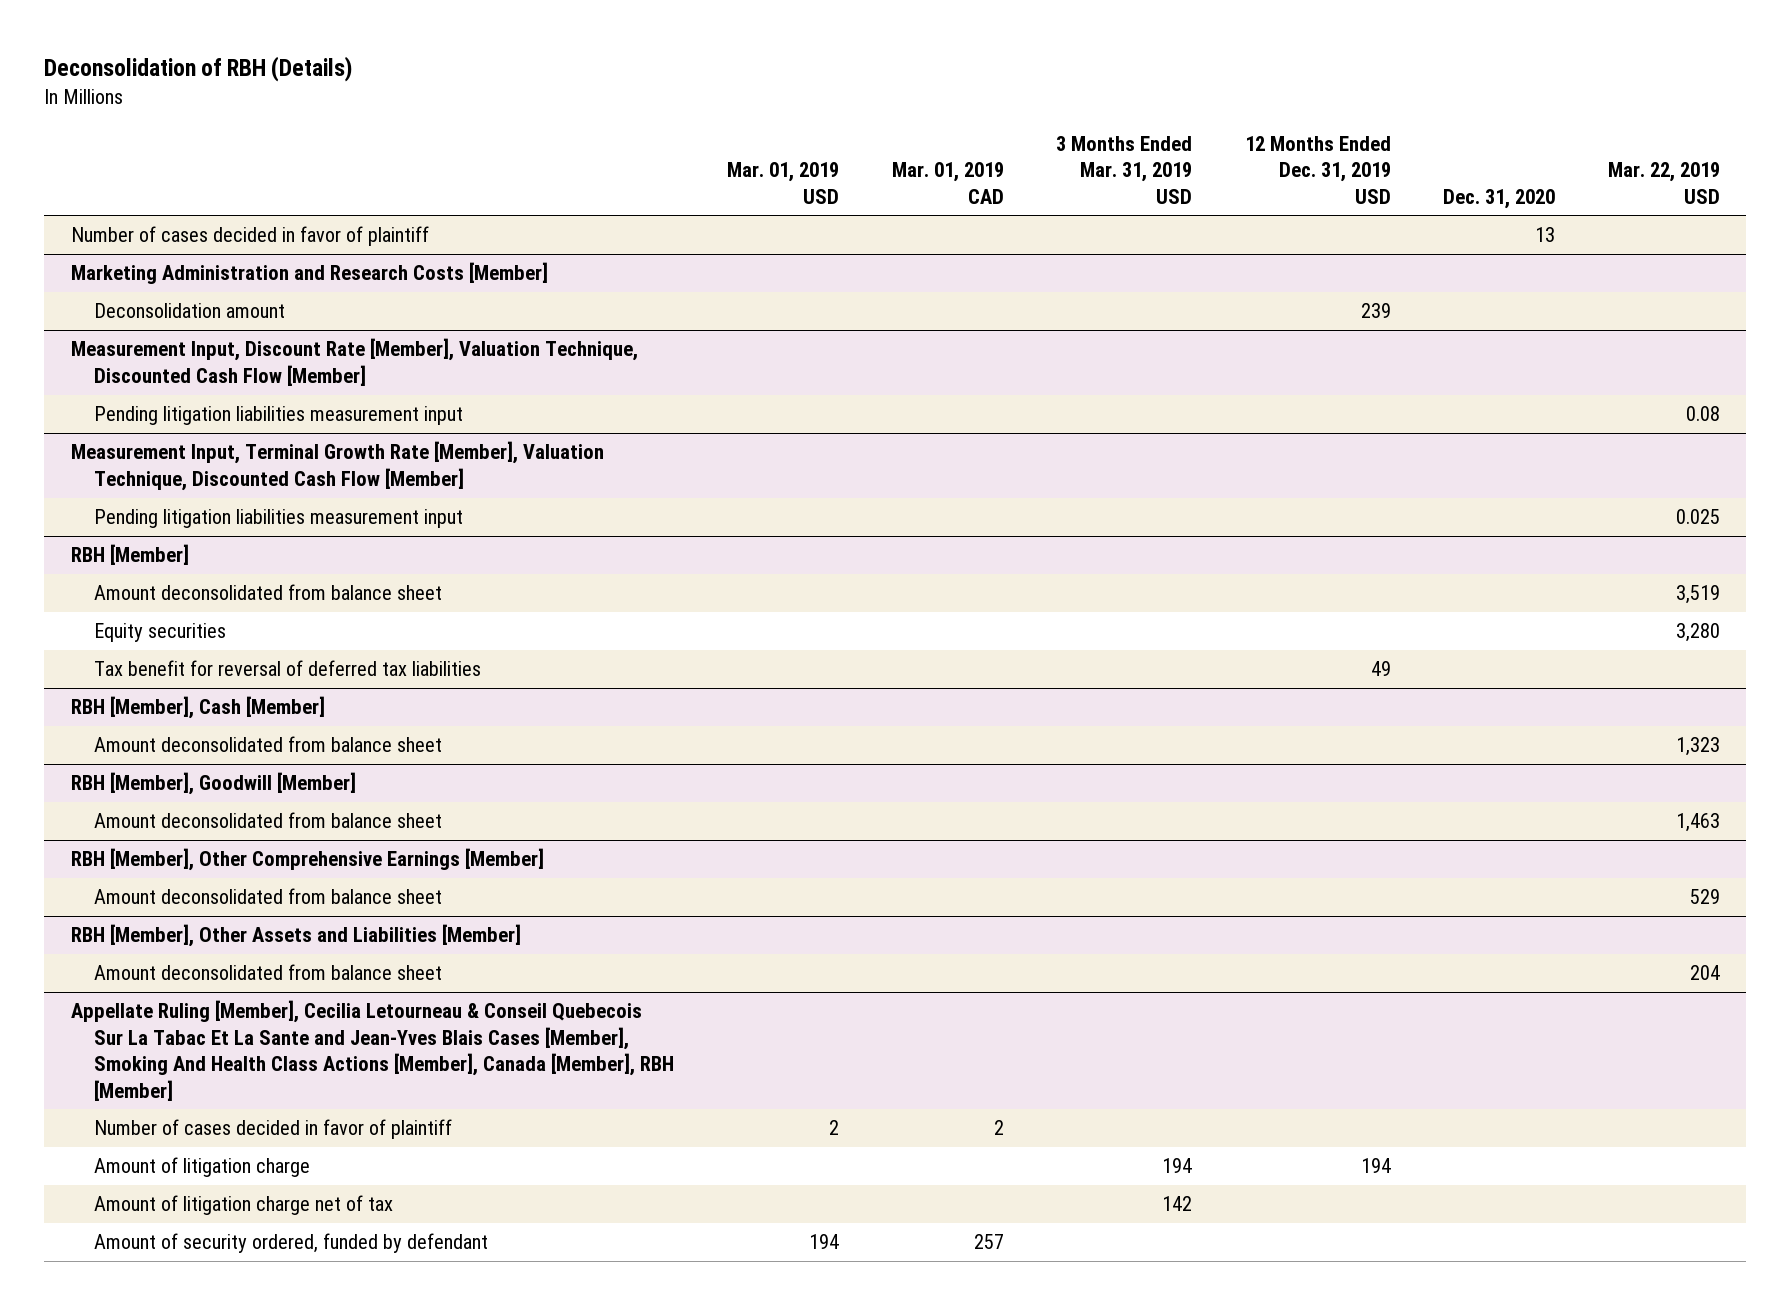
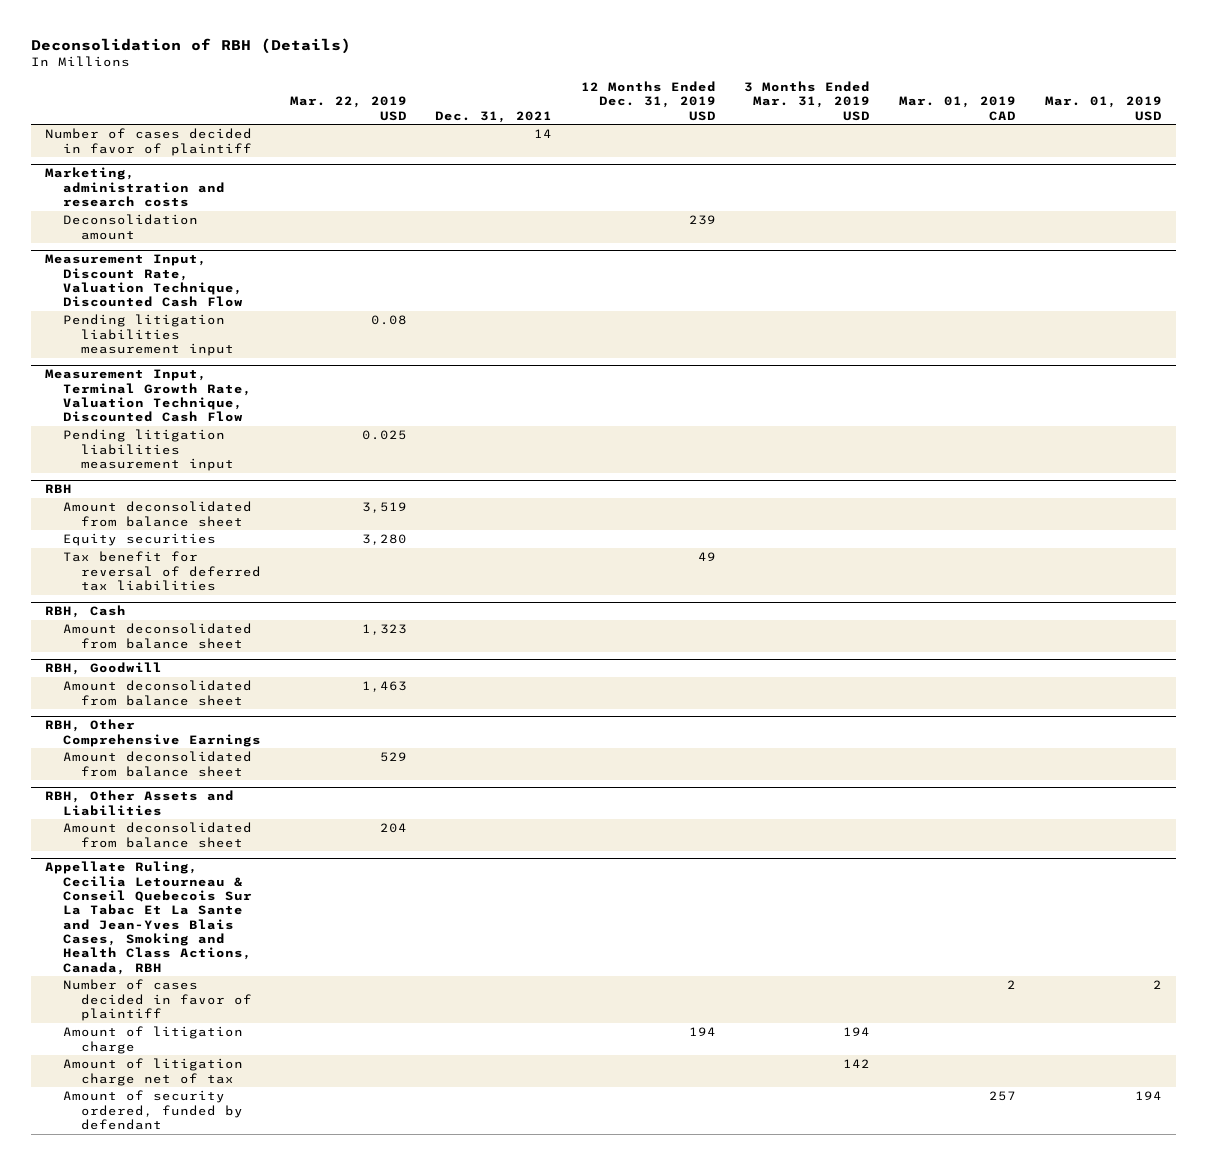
[1443,188,1556,209] Dec. 31, 2020 -> none
none -> [435,110,553,123] Dec. 31, 2021
[70,262,548,285] Marketing Administration and Research Costs [Member] -> [45,167,226,207] Marketing, administration and research costs
[70,338,638,386] Measurement Input, Discount Rate [Member], Valuation Technique, Discounted Cash Flow [Member] -> [45,254,244,308] Measurement Input, Discount Rate, Valuation Technique, Discounted Cash Flow
[70,441,604,491] Measurement Input, Terminal Growth Rate [Member], Valuation Technique, Discounted Cash Flow [Member] -> [45,369,253,423] Measurement Input, Terminal Growth Rate, Valuation Technique, Discounted Cash Flow
[70,544,189,566] RBH [Member] -> [45,484,73,494] RBH
[70,696,325,720] RBH [Member], Cash [Member] -> [45,605,127,619] RBH, Cash
[70,772,356,796] RBH [Member], Goodwill [Member] -> [45,662,163,676] RBH, Goodwill
[70,848,544,872] RBH [Member], Other Comprehensive Earnings [Member] -> [45,719,262,747] RBH, Other Comprehensive Earnings
[70,924,521,948] RBH [Member], Other Assets and Liabilities [Member] -> [45,790,235,816] RBH, Other Assets and Liabilities
[70,1000,675,1101] Appellate Ruling [Member], Cecilia Letourneau & Conseil Quebecois Sur La Tabac Et La Sante and Jean-Yves Blais Cases [Member], Smoking And Health Class Actions [Member], Canada [Member], RBH [Member] -> [45,861,253,975] Appellate Ruling, Cecilia Letourneau & Conseil Quebecois Sur La Tabac Et La Sante and Jean-Yves Blais Cases, Smoking and Health Class Actions, Canada, RBH

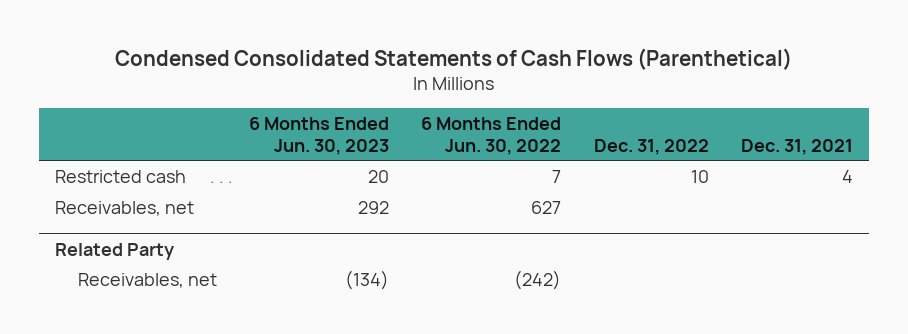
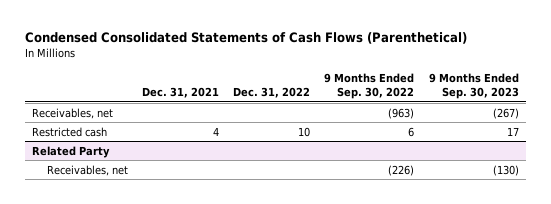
[249,117,390,155] 6 Months Ended Jun. 30, 2023 -> none
[421,117,562,155] 6 Months Ended Jun. 30, 2022 -> none
none -> [324,73,415,100] 9 Months Ended Sep. 30, 2022
none -> [428,73,519,100] 9 Months Ended Sep. 30, 2023
[54,169,186,183] Restricted cash -> [32,126,108,137] Restricted cash

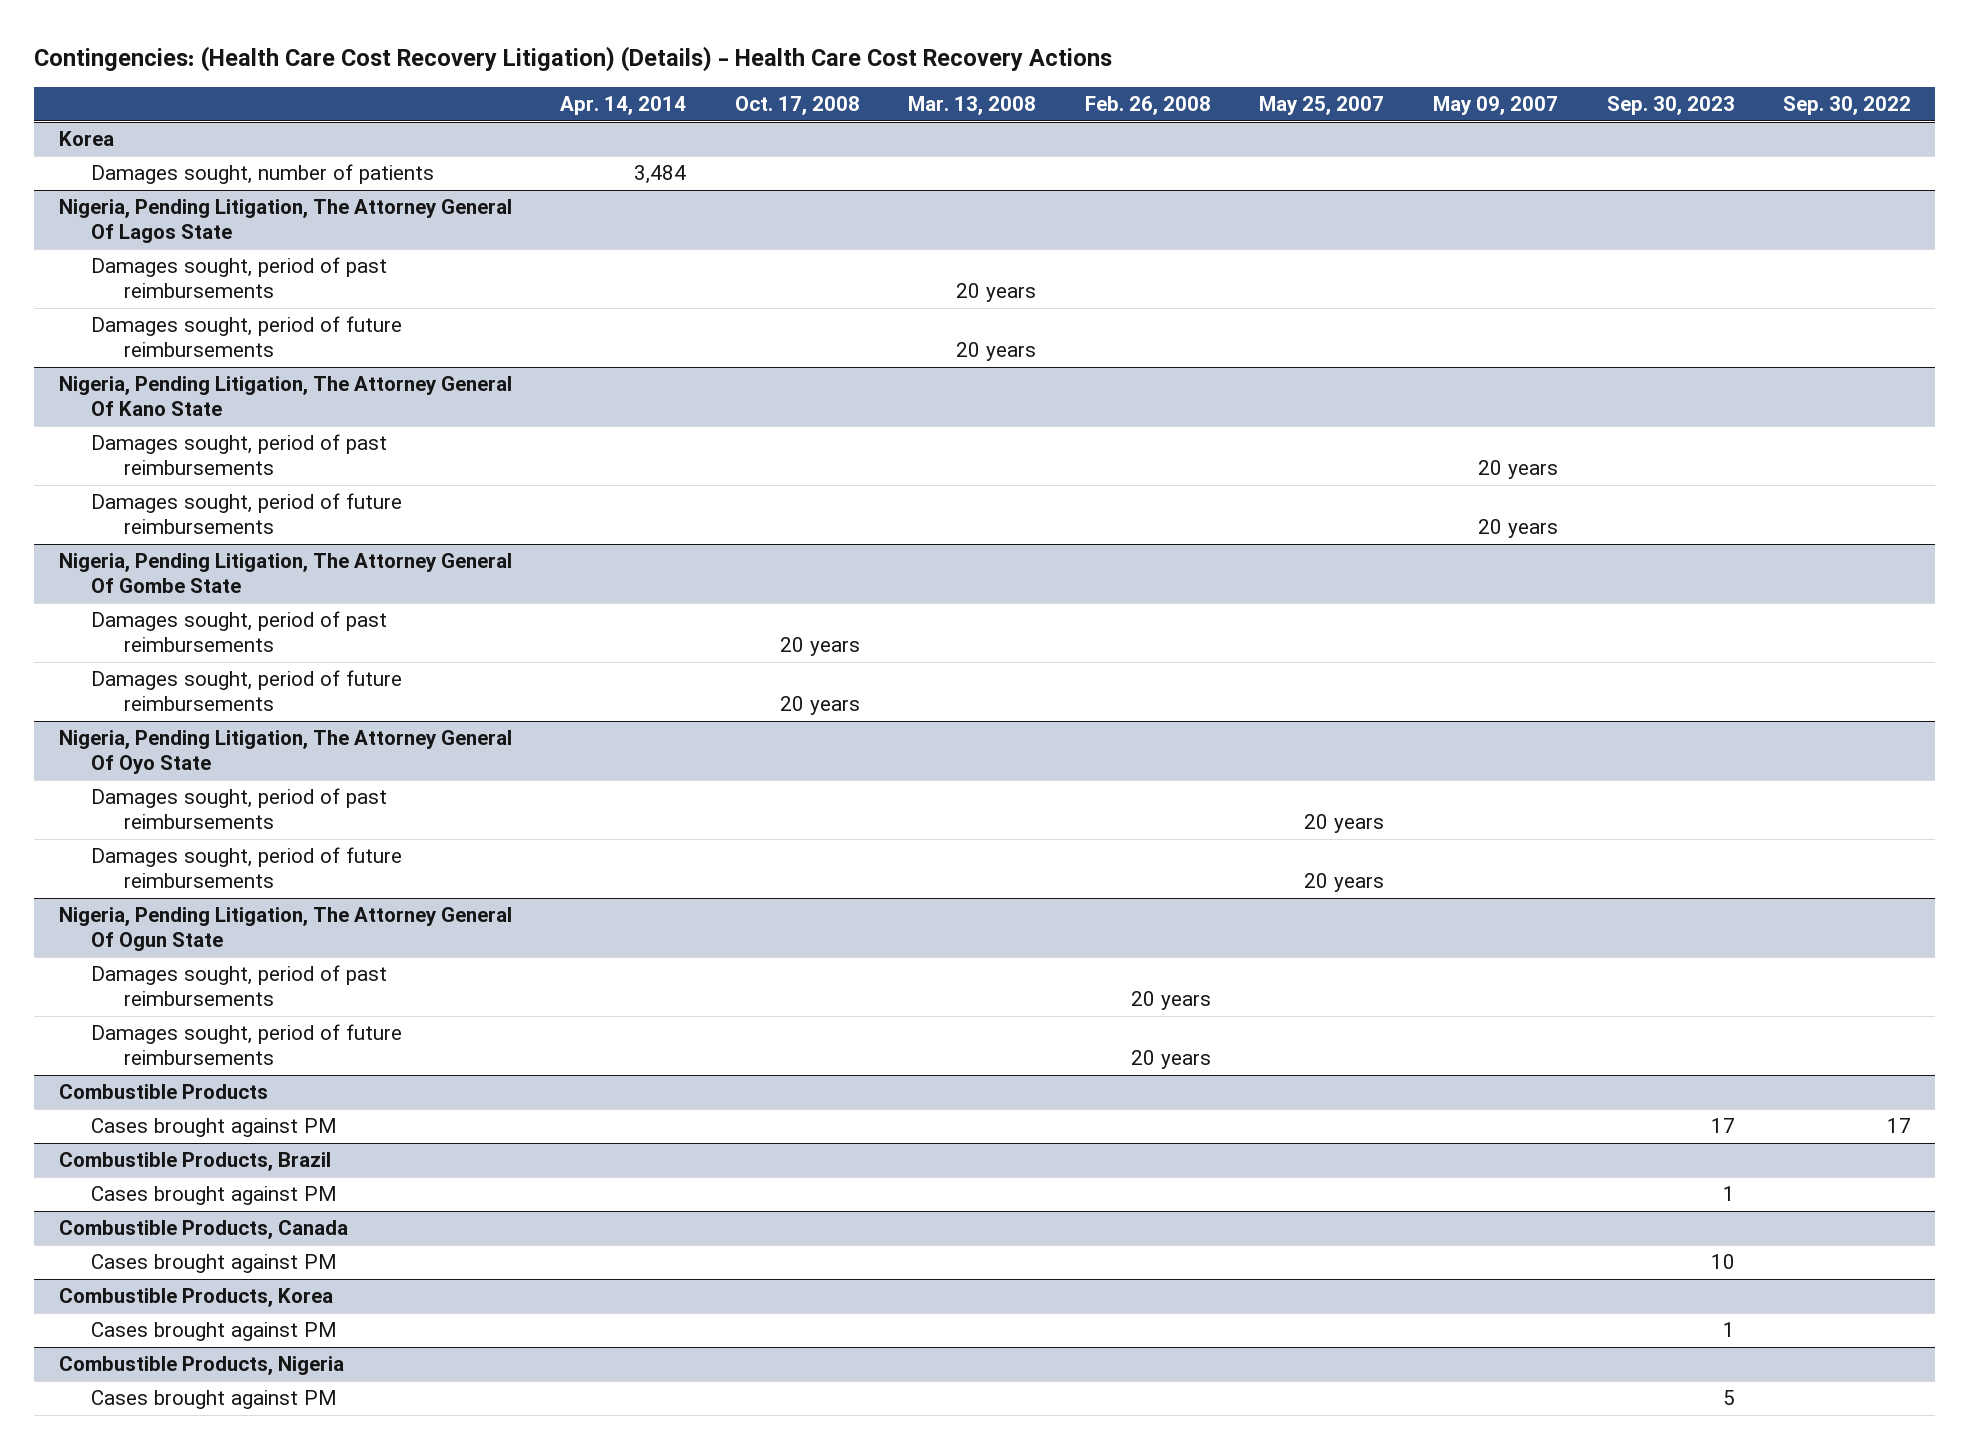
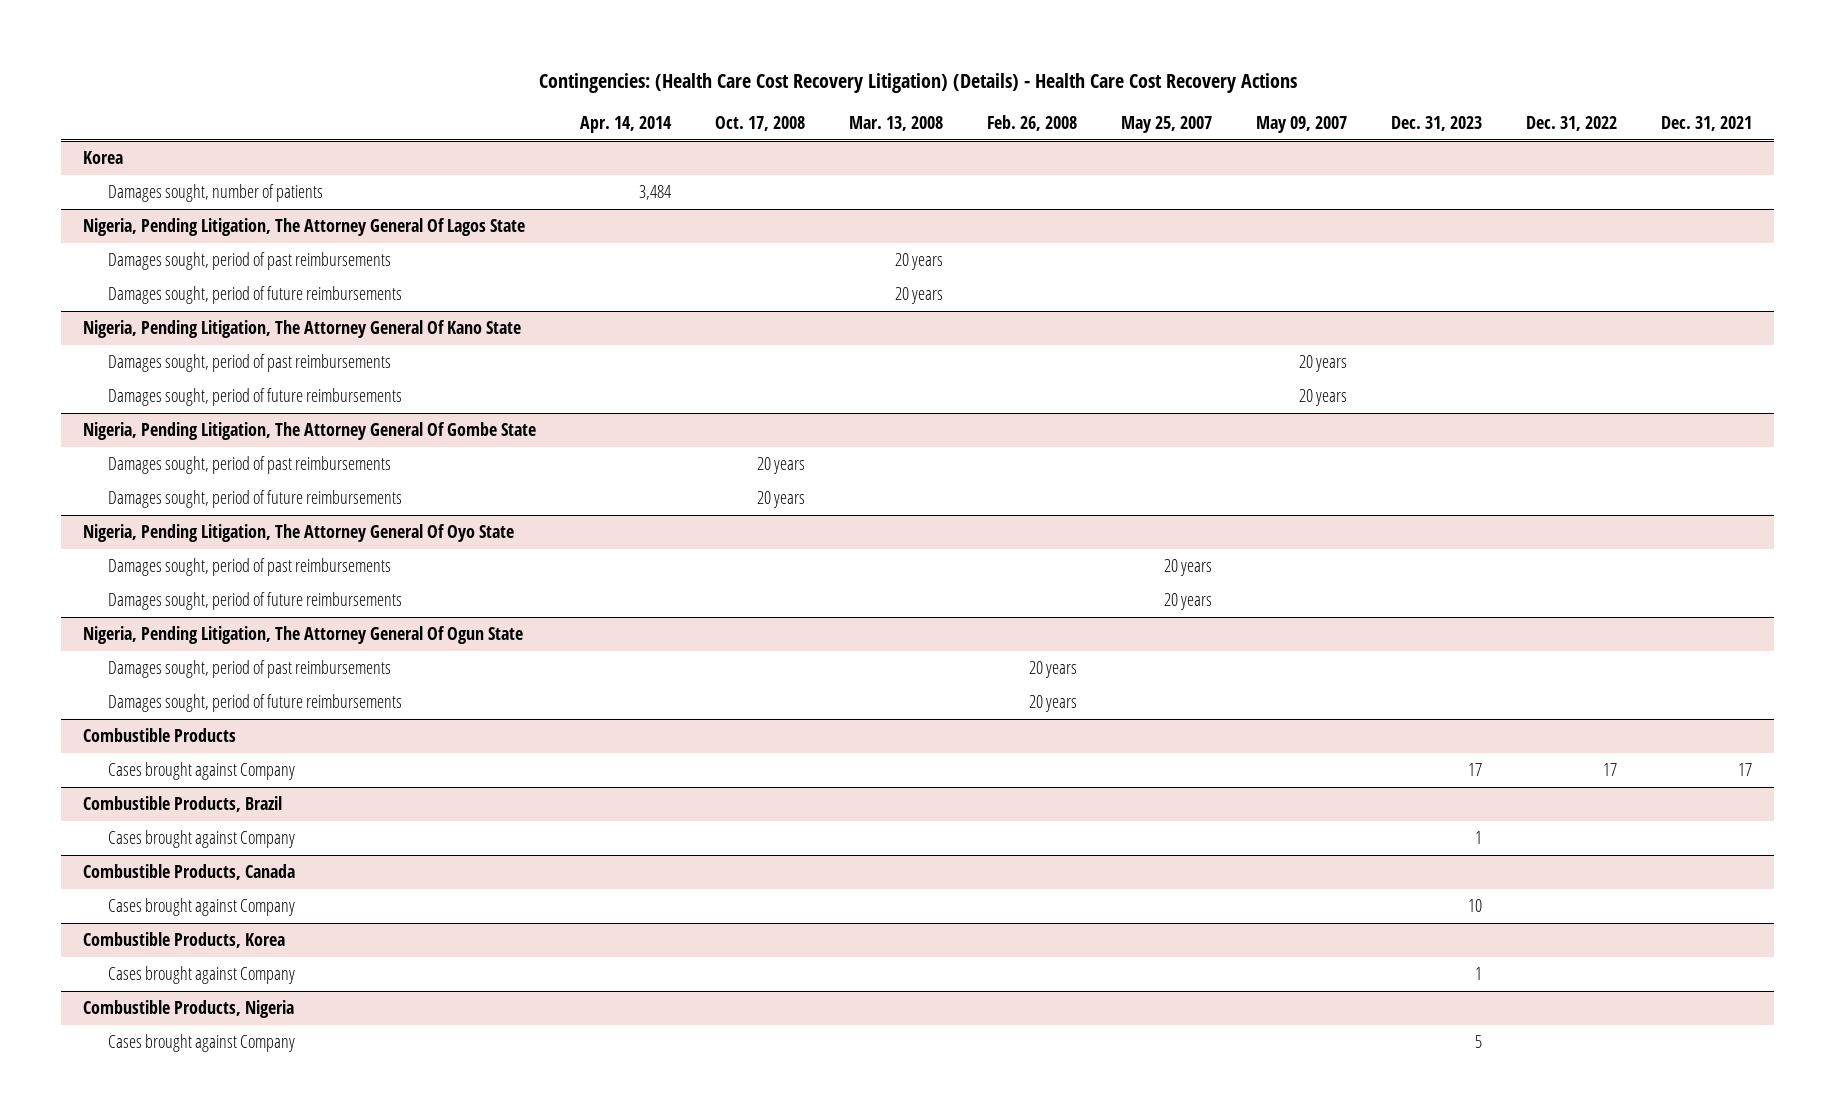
[1606,95,1735,115] Sep. 30, 2023 -> none
[1783,95,1912,115] Sep. 30, 2022 -> none
none -> [1391,115,1483,131] Dec. 31, 2023
none -> [1526,115,1618,131] Dec. 31, 2022
none -> [1661,115,1753,131] Dec. 31, 2021
[91,1118,338,1138] Cases brought against PM -> [108,762,296,781] Cases brought against Company
[91,1186,338,1206] Cases brought against PM -> [108,830,296,849] Cases brought against Company
[91,1254,338,1274] Cases brought against PM -> [108,898,296,917] Cases brought against Company
[91,1322,338,1342] Cases brought against PM -> [108,966,296,985] Cases brought against Company
[91,1390,338,1410] Cases brought against PM -> [108,1034,296,1053] Cases brought against Company

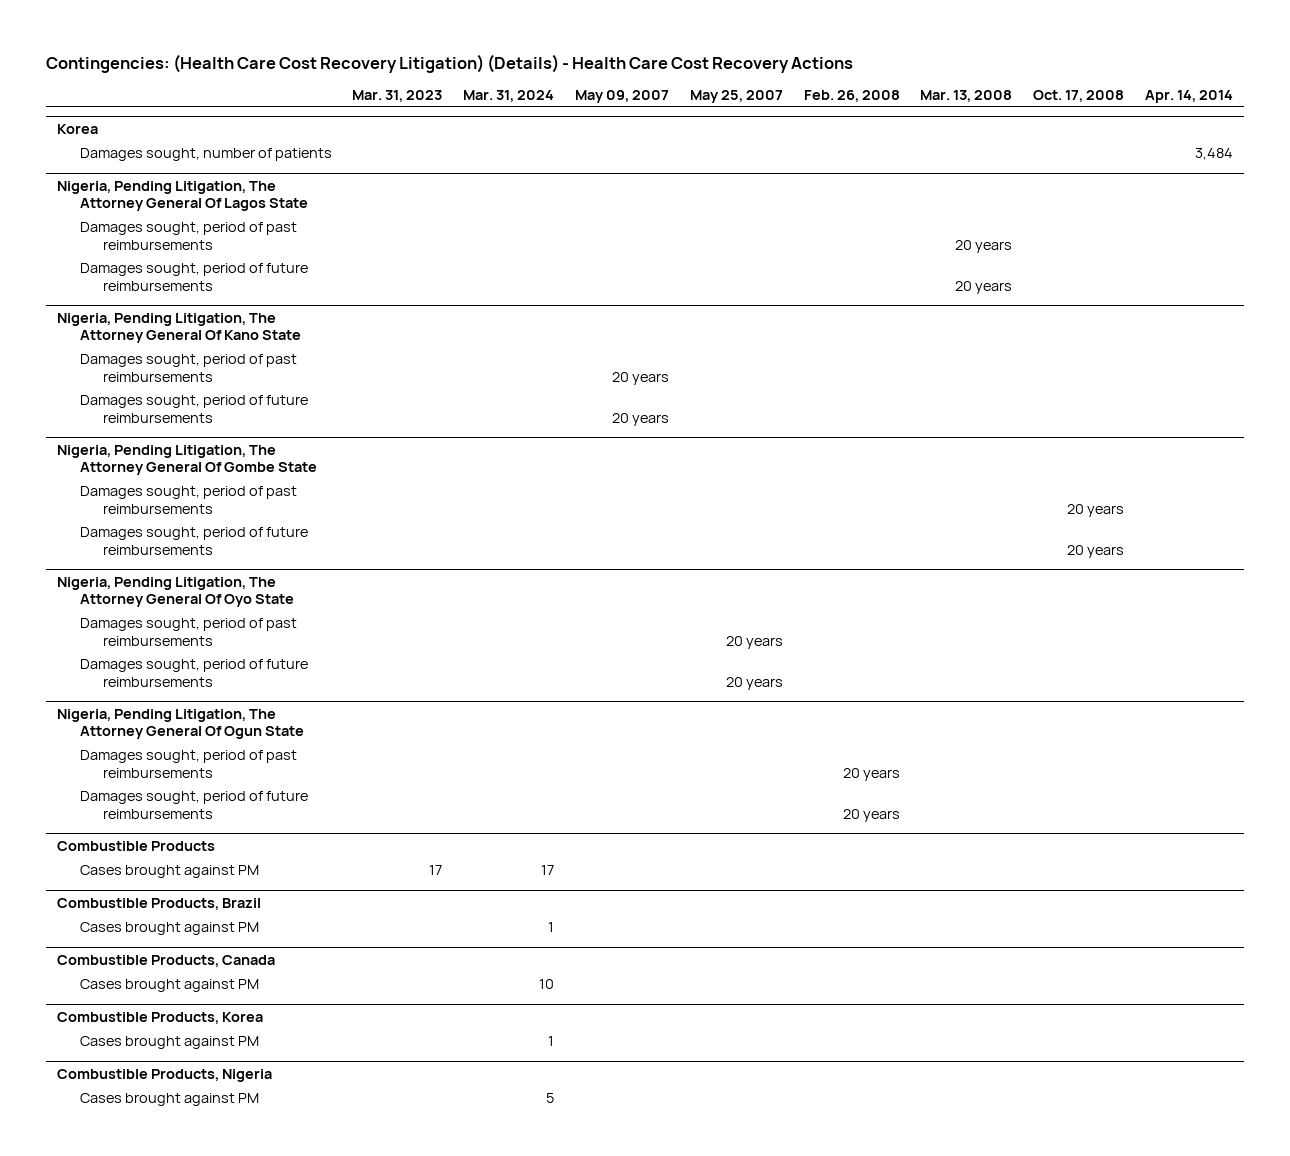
[1391,115,1483,131] Dec. 31, 2023 -> none
[1526,115,1618,131] Dec. 31, 2022 -> none
[1661,115,1753,131] Dec. 31, 2021 -> none
none -> [352,90,443,103] Mar. 31, 2023
none -> [463,90,555,103] Mar. 31, 2024
[108,762,296,781] Cases brought against Company -> [79,865,259,879] Cases brought against PM
[108,830,296,849] Cases brought against Company -> [79,922,259,936] Cases brought against PM
[108,898,296,917] Cases brought against Company -> [79,979,259,993] Cases brought against PM
[108,966,296,985] Cases brought against Company -> [79,1036,259,1050] Cases brought against PM
[108,1034,296,1053] Cases brought against Company -> [79,1093,259,1107] Cases brought against PM

